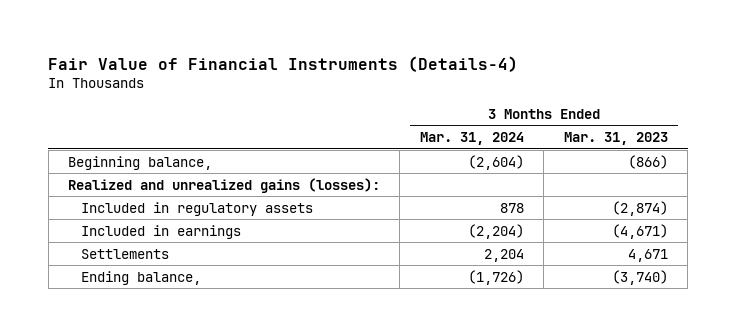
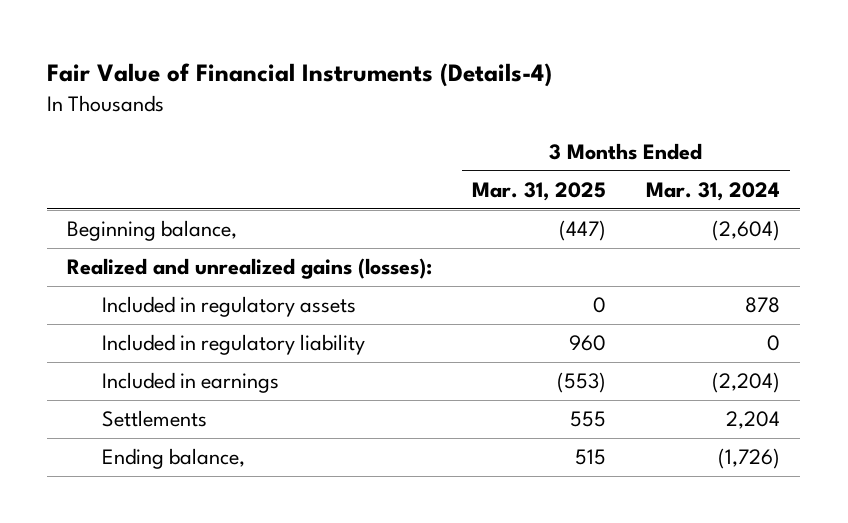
[563,132,668,146] Mar. 31, 2023 -> none
none -> [472,182,607,202] Mar. 31, 2025
none -> [101,334,365,356] Included in regulatory liability

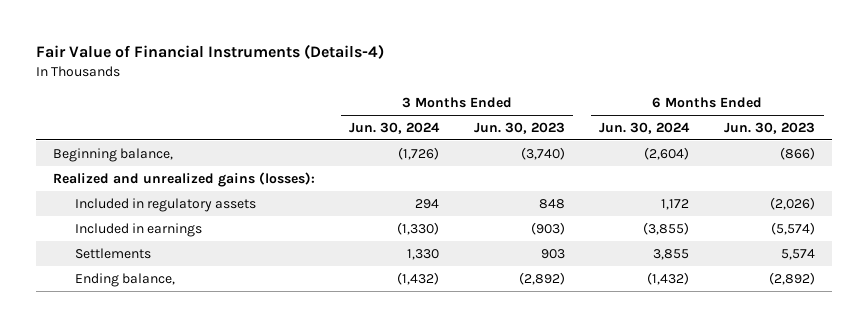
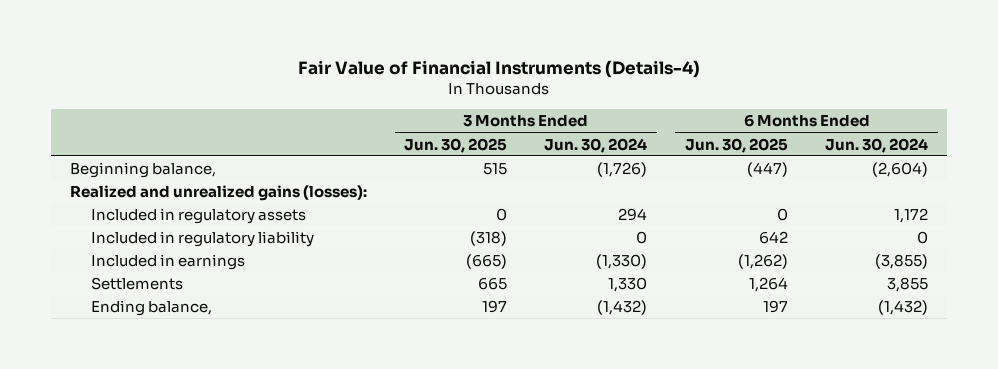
[473,121,565,134] Jun. 30, 2023 -> none
[723,121,815,134] Jun. 30, 2023 -> none
none -> [403,137,507,153] Jun. 30, 2025
none -> [684,137,788,153] Jun. 30, 2025
none -> [91,231,315,248] Included in regulatory liability

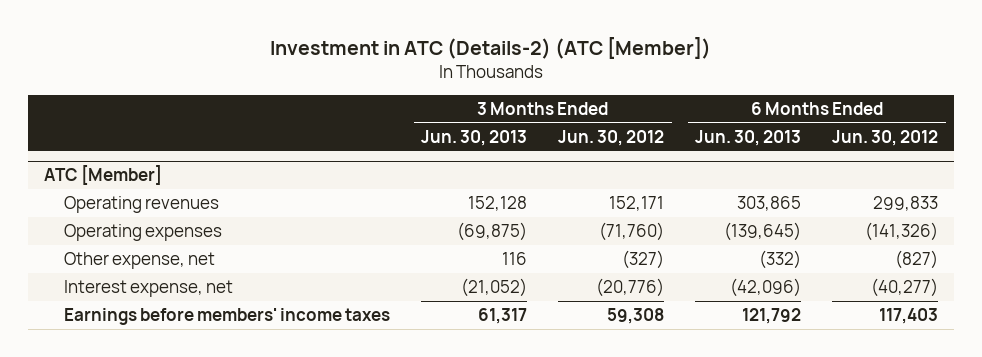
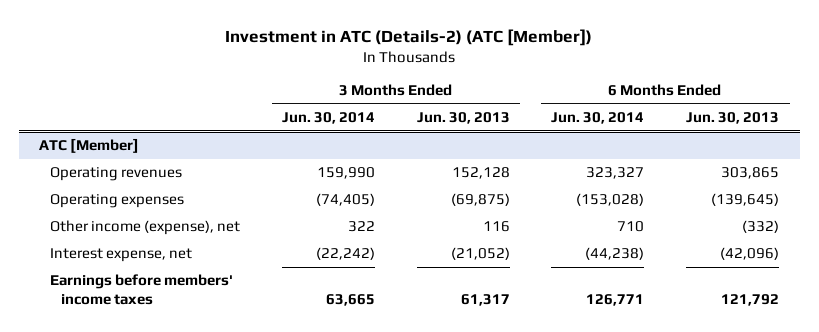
[558,129,665,146] Jun. 30, 2012 -> none
[832,129,939,146] Jun. 30, 2012 -> none
none -> [282,112,376,125] Jun. 30, 2014
none -> [551,112,645,125] Jun. 30, 2014
[64,252,216,270] Other expense, net -> [50,220,241,236] Other income (expense), net

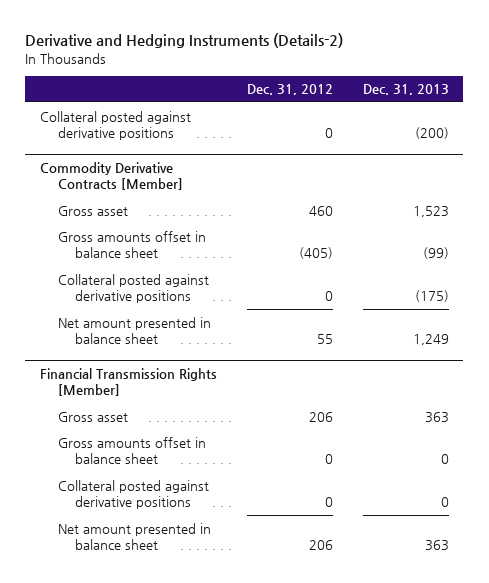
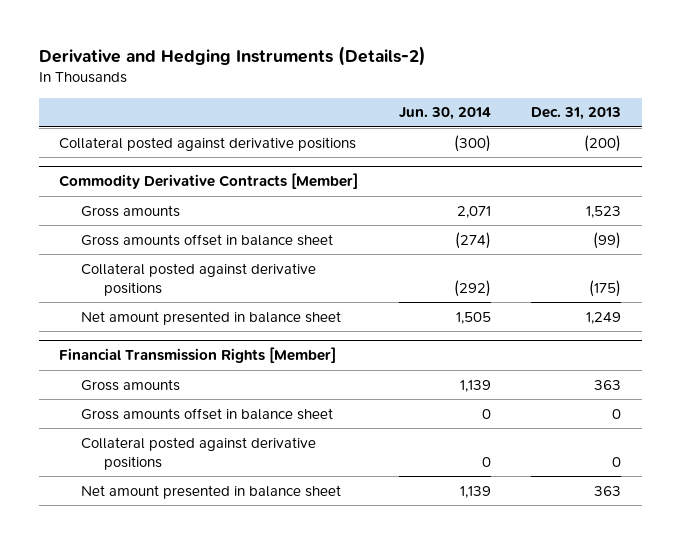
[246,84,333,96] Dec. 31, 2012 -> none
none -> [398,107,491,121] Jun. 30, 2014
[57,205,128,216] Gross asset -> [81,204,181,217] Gross amounts
[57,411,128,422] Gross asset -> [81,378,181,391] Gross amounts

